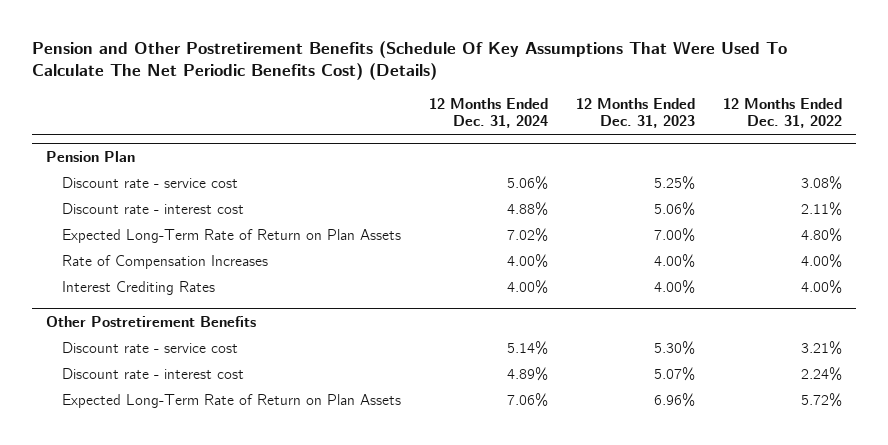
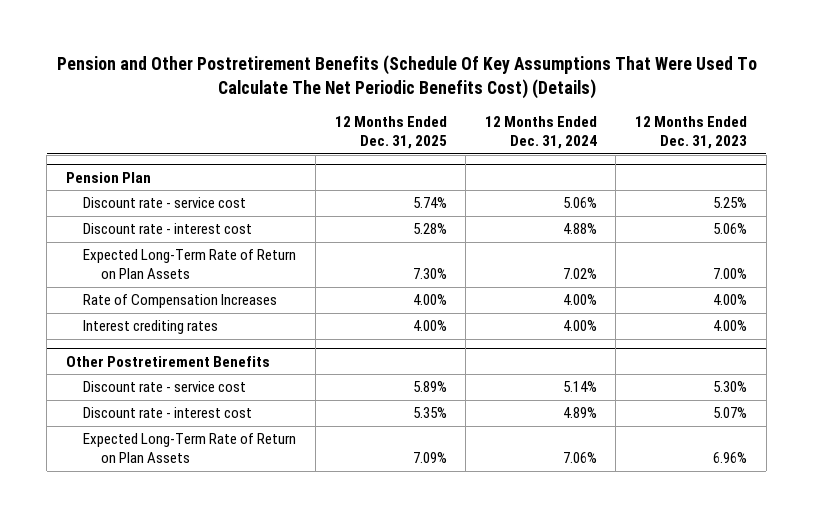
[723,97,843,129] 12 Months Ended Dec. 31, 2022 -> none
none -> [334,115,447,150] 12 Months Ended Dec. 31, 2025
[61,280,215,295] Interest Crediting Rates -> [83,320,219,335] Interest crediting rates

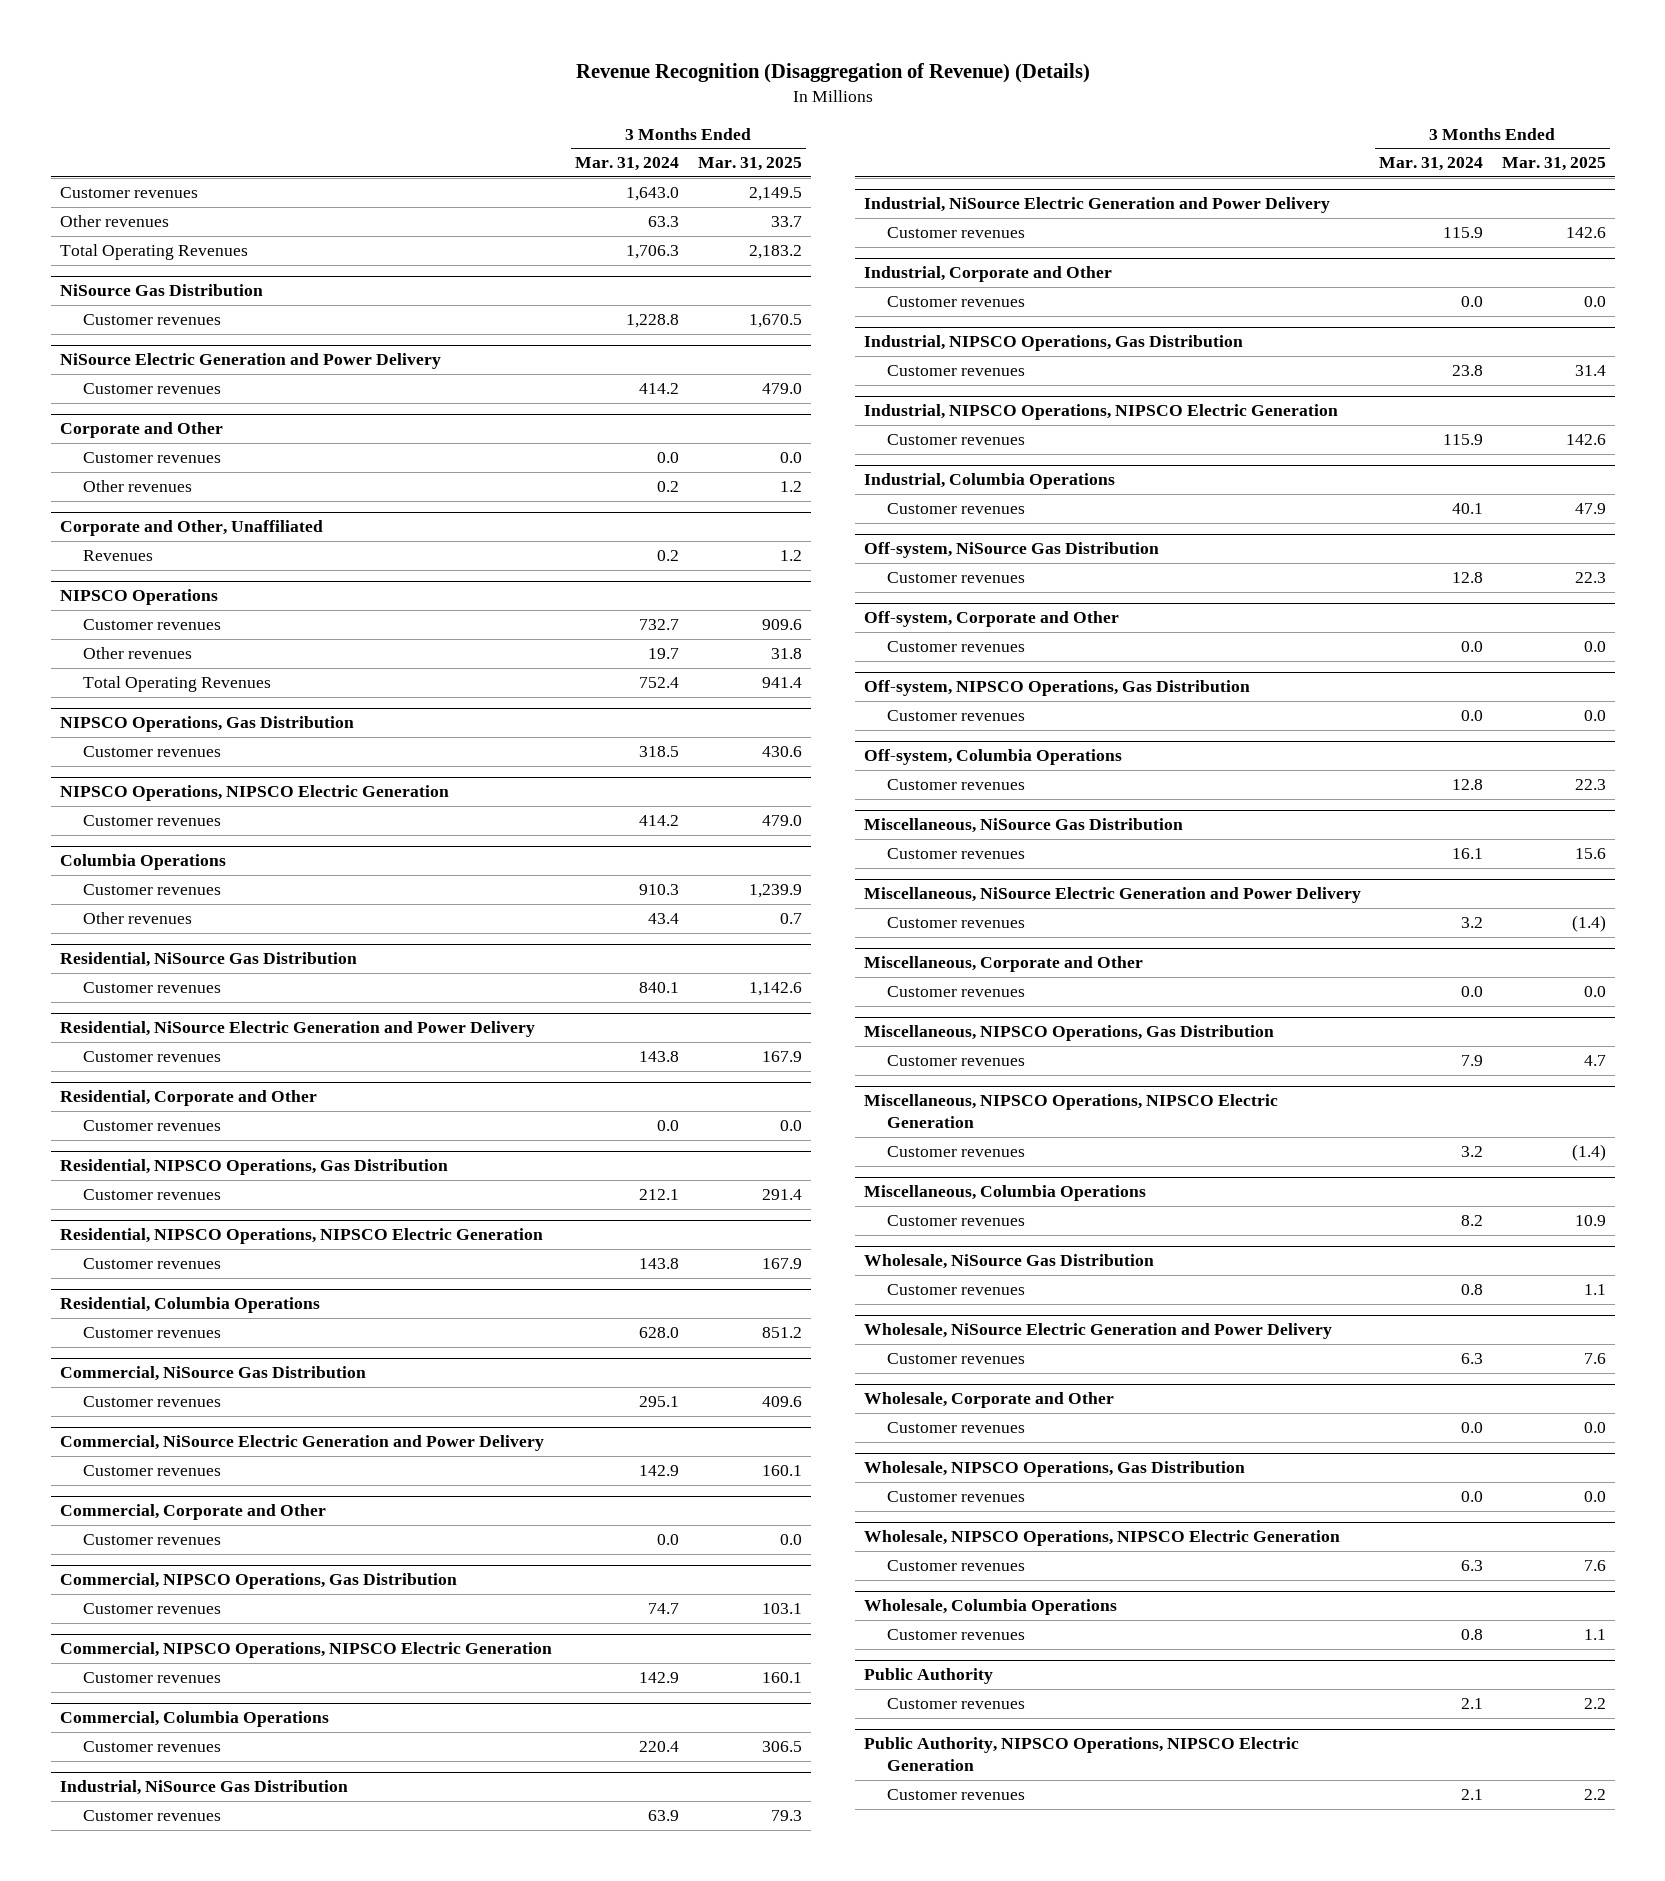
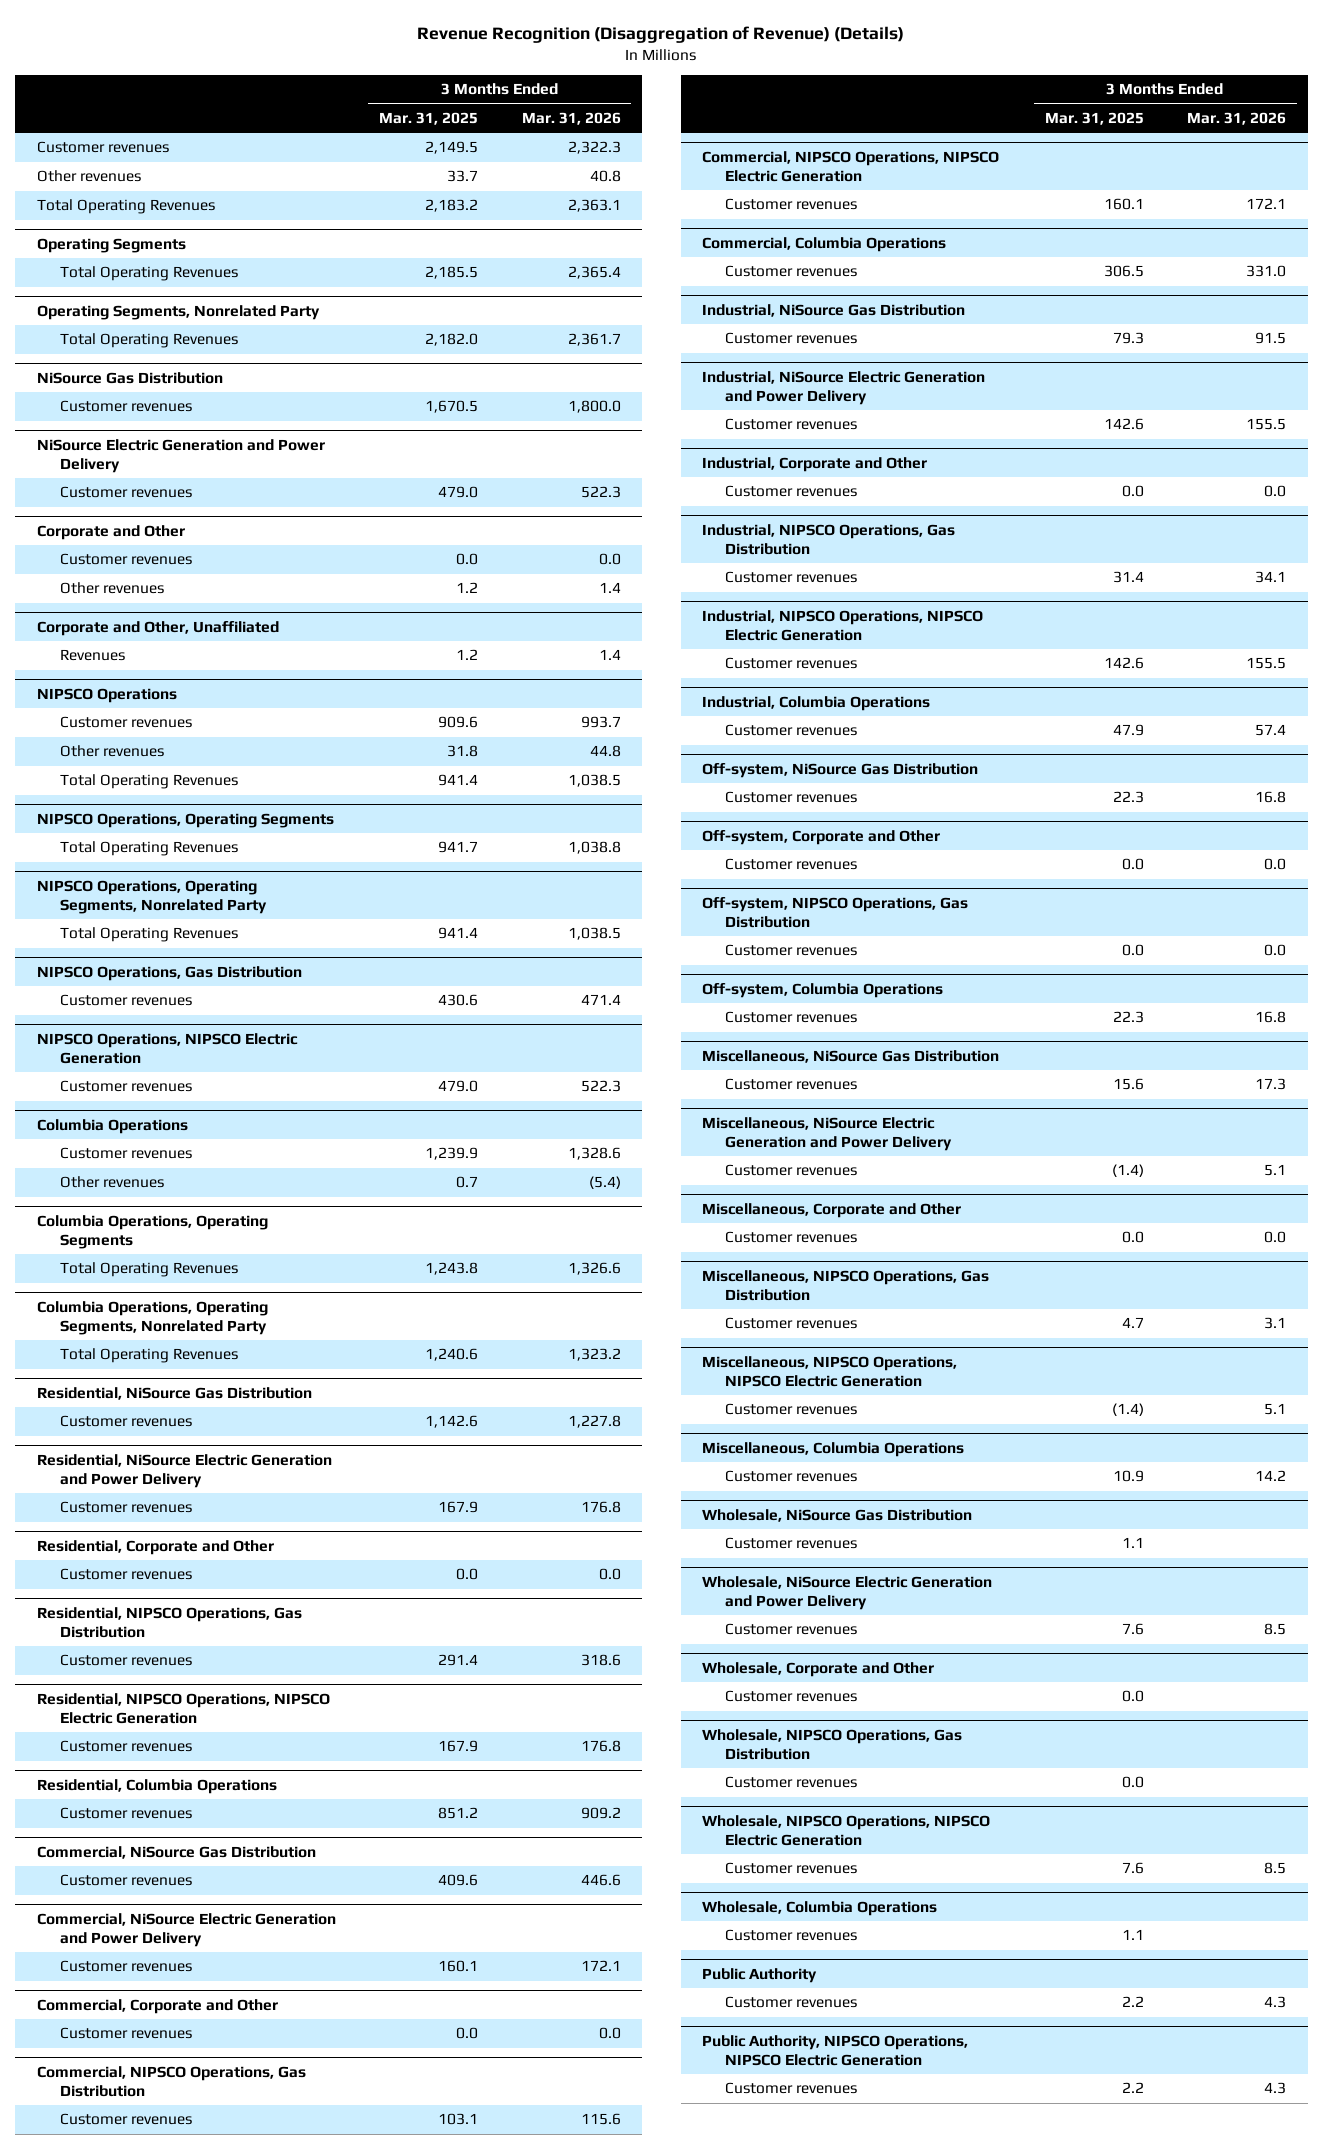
[575,157,680,172] Mar. 31, 2024 -> none
none -> [521,112,621,126] Mar. 31, 2026
none -> [36,237,186,253] Operating Segments
none -> [59,266,238,282] Total Operating Revenues
none -> [36,304,320,320] Operating Segments, Nonrelated Party
none -> [59,333,238,349] Total Operating Revenues
none -> [36,812,334,828] NIPSCO Operations, Operating Segments
none -> [59,841,238,857] Total Operating Revenues
none -> [36,879,267,914] NIPSCO Operations, Operating Segments, Nonrelated Party
none -> [59,927,238,943] Total Operating Revenues
none -> [36,1214,268,1249] Columbia Operations, Operating Segments
none -> [59,1262,238,1278] Total Operating Revenues
none -> [36,1300,268,1335] Columbia Operations, Operating Segments, Nonrelated Party
none -> [59,1348,238,1364] Total Operating Revenues

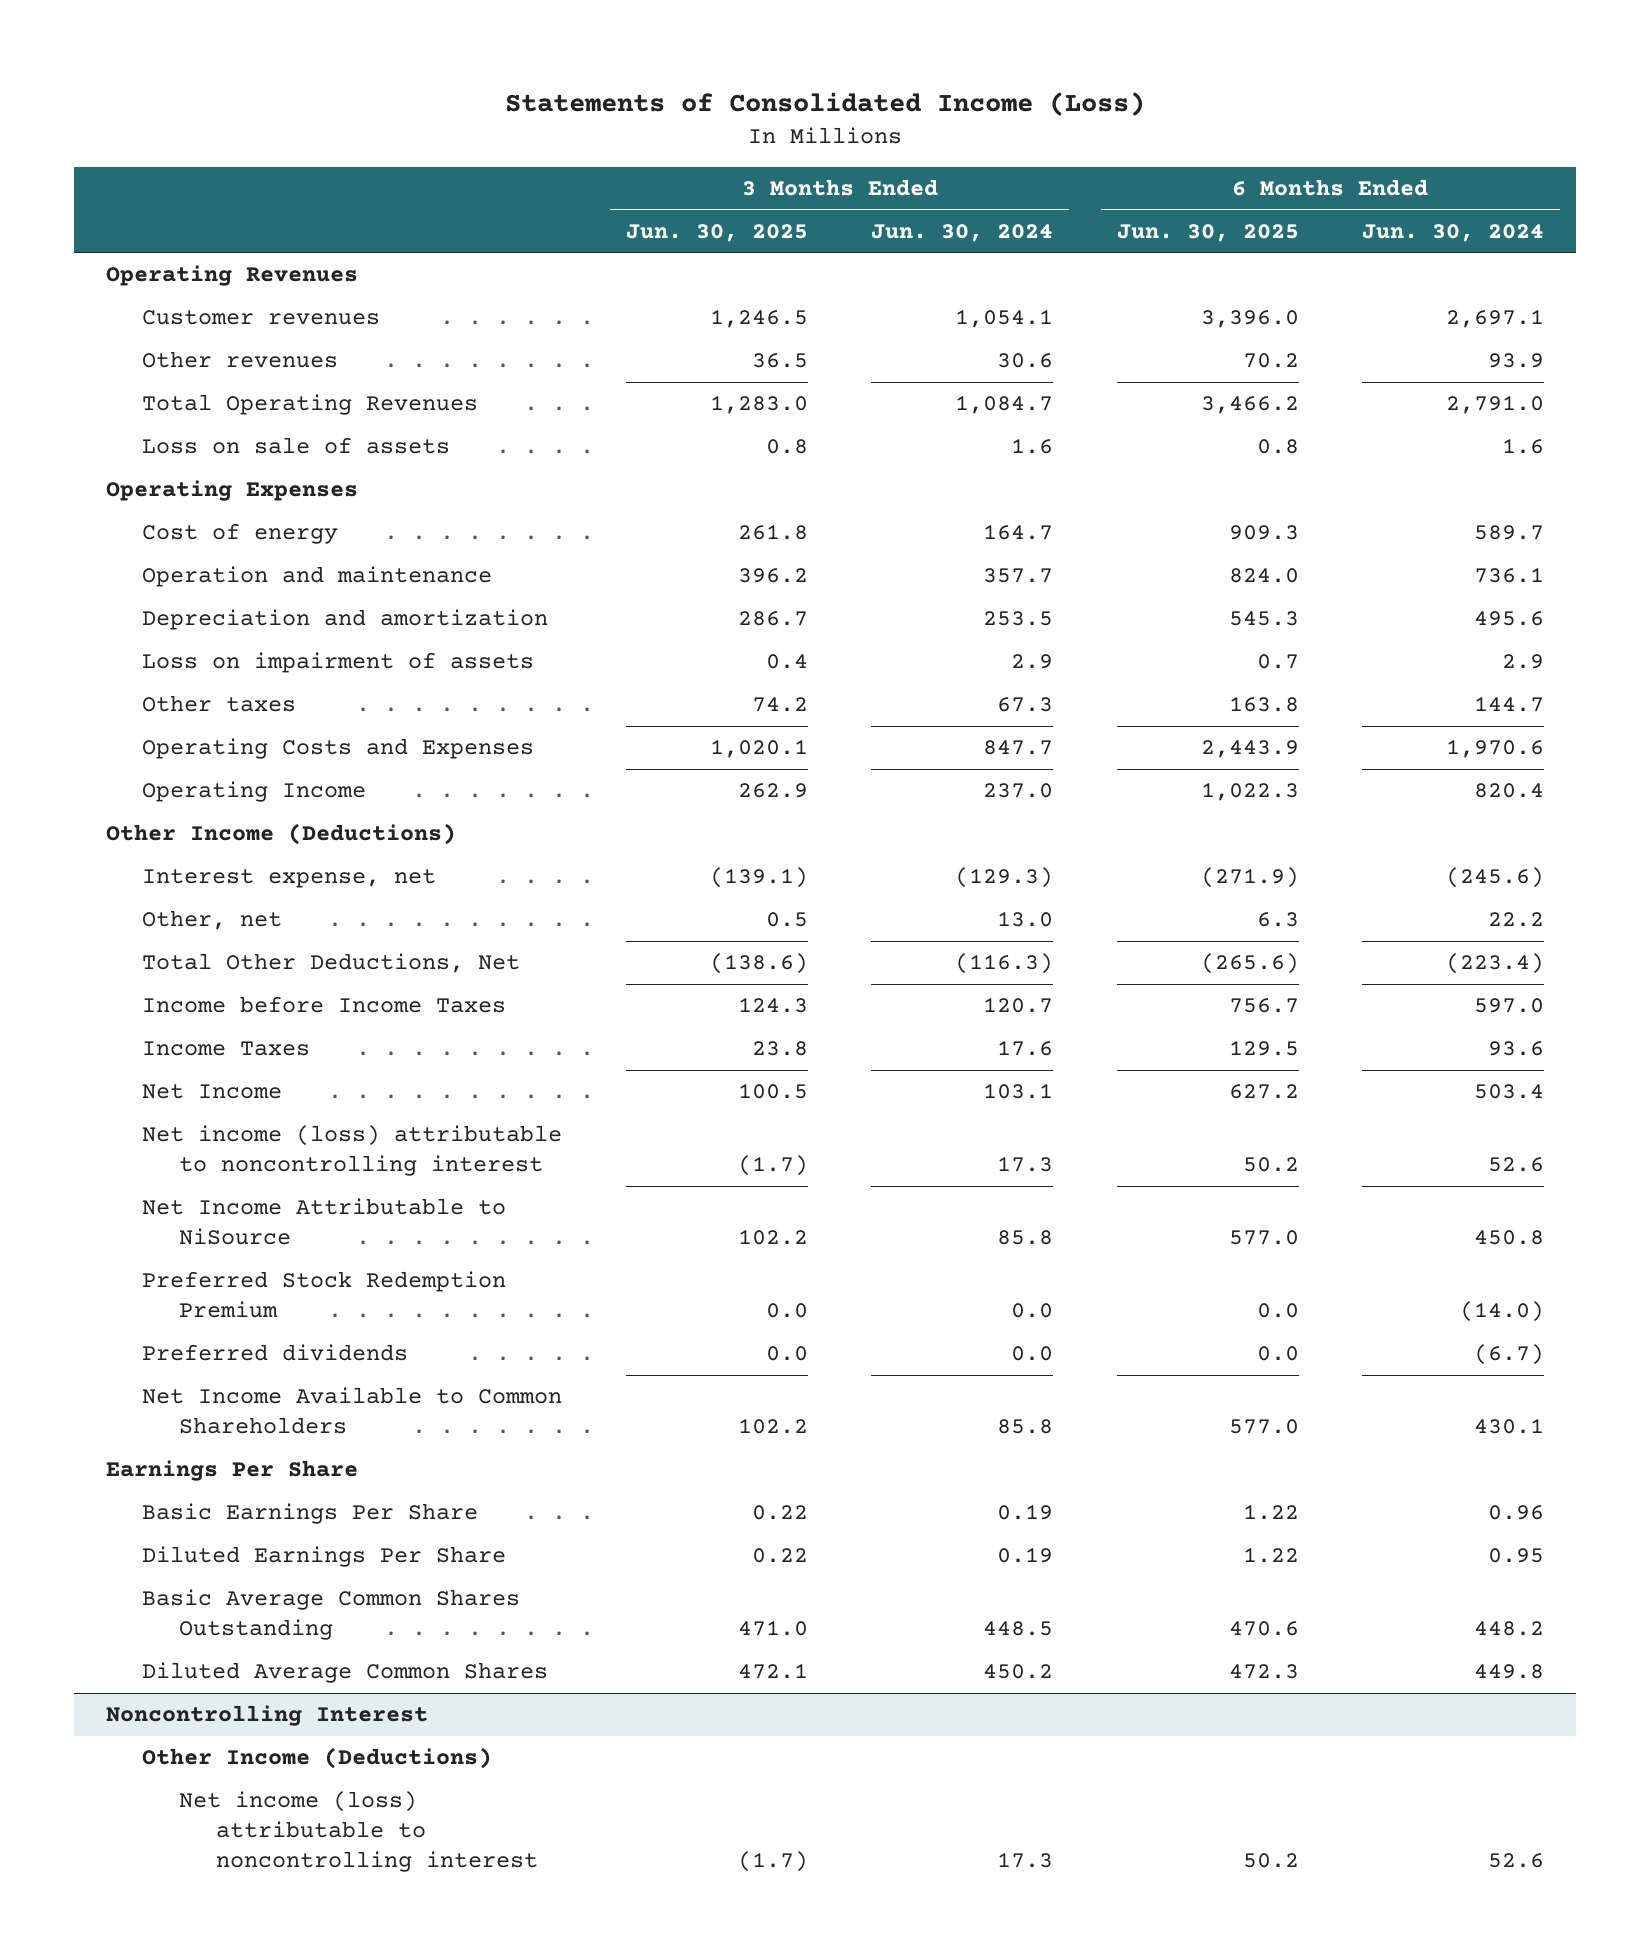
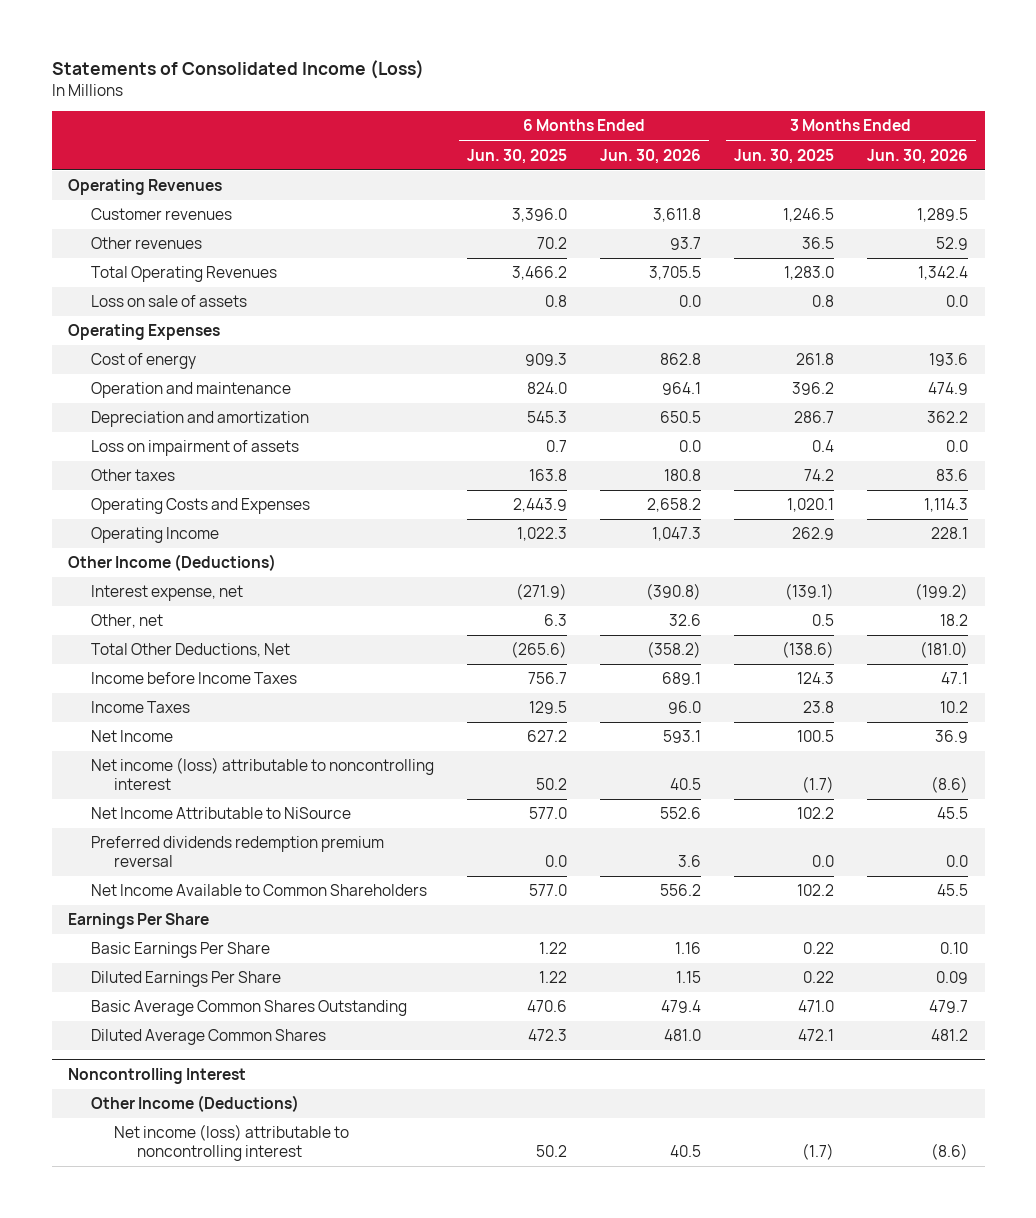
[871,223,1054,242] Jun. 30, 2024 -> none
[1361,223,1544,242] Jun. 30, 2024 -> none
none -> [600,148,702,164] Jun. 30, 2026
none -> [867,148,969,164] Jun. 30, 2026
[142,1344,409,1362] Preferred dividends -> none
[142,1271,507,1319] Preferred Stock Redemption Premium -> [90,836,384,868] Preferred dividends redemption premium reversal

